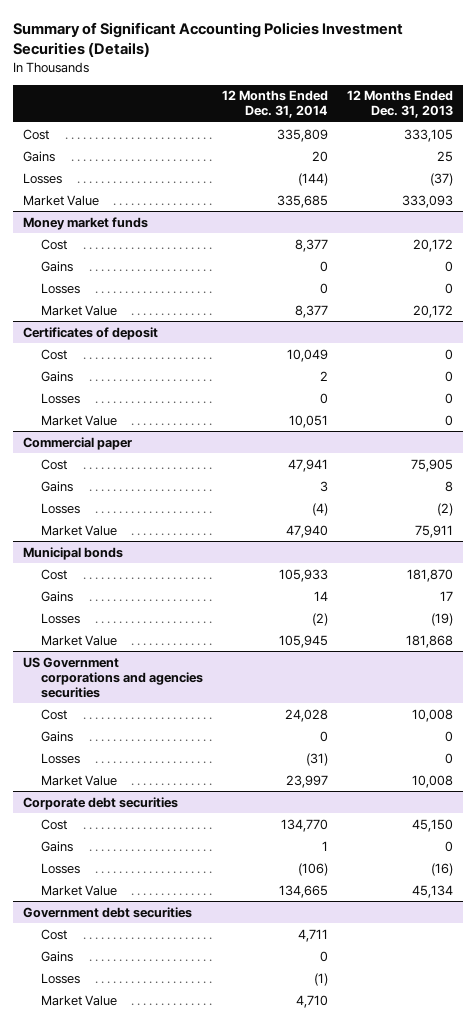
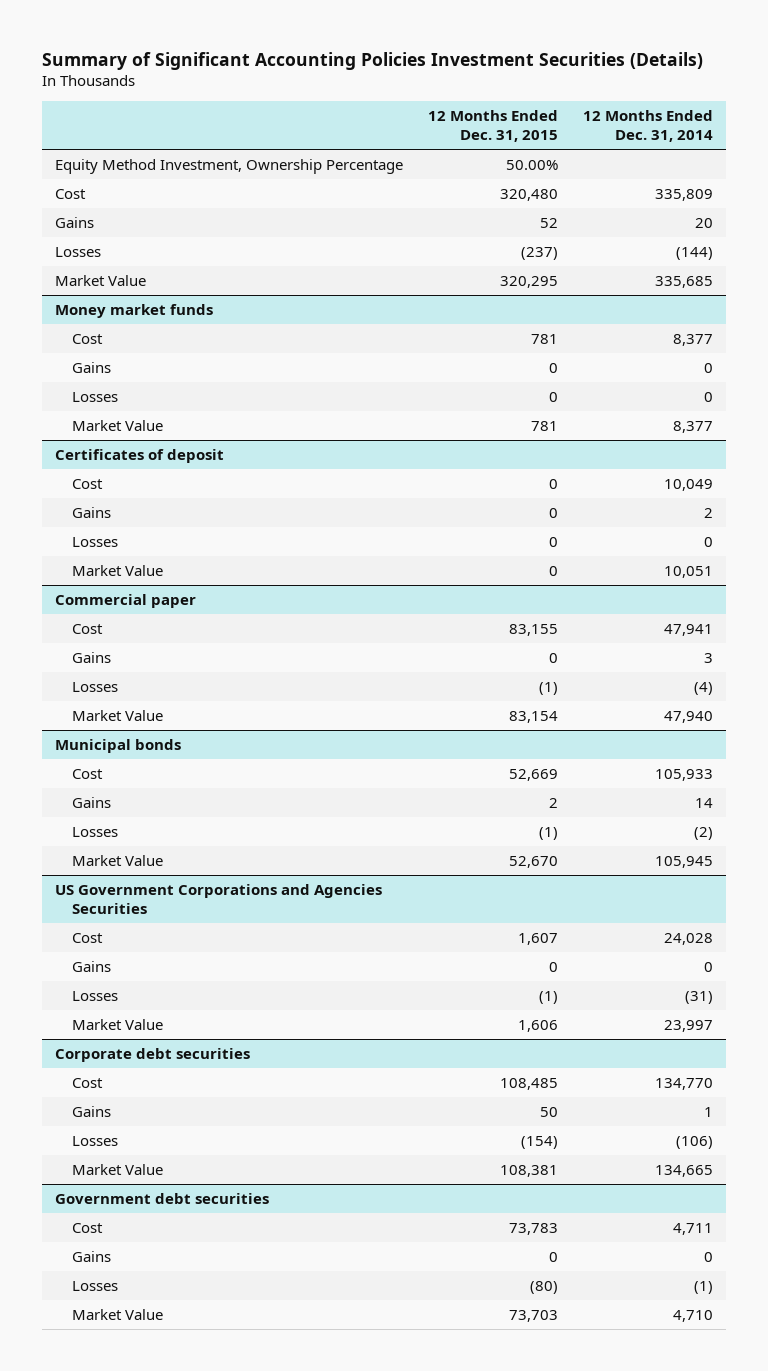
[347,90,454,119] 12 Months Ended Dec. 31, 2013 -> none
none -> [428,110,559,143] 12 Months Ended Dec. 31, 2015
none -> [54,158,403,174] Equity Method Investment, Ownership Percentage
[22,656,203,699] US Government corporations and agencies securities -> [54,883,382,914] US Government Corporations and Agencies Securities

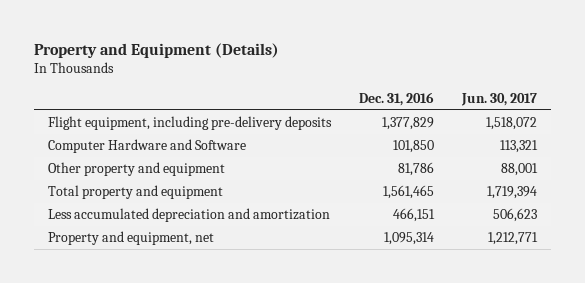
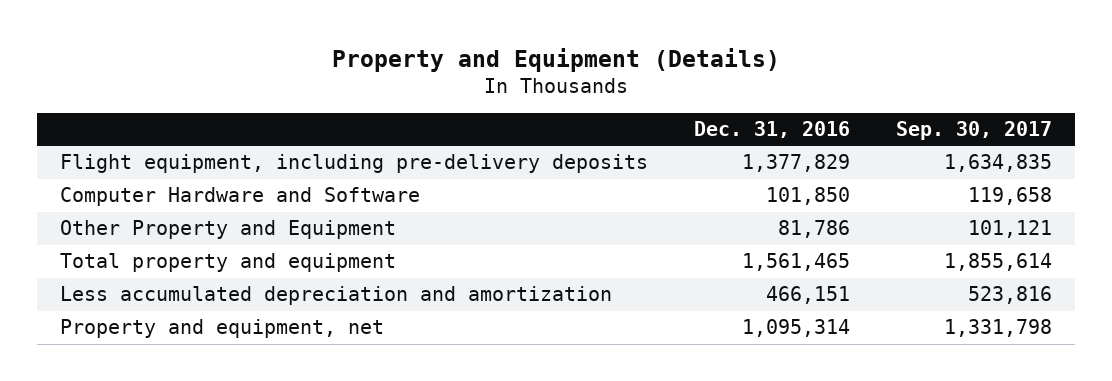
[461,92,538,106] Jun. 30, 2017 -> none
none -> [895,121,1052,141] Sep. 30, 2017
[47,162,225,177] Other property and equipment -> [59,220,396,240] Other Property and Equipment

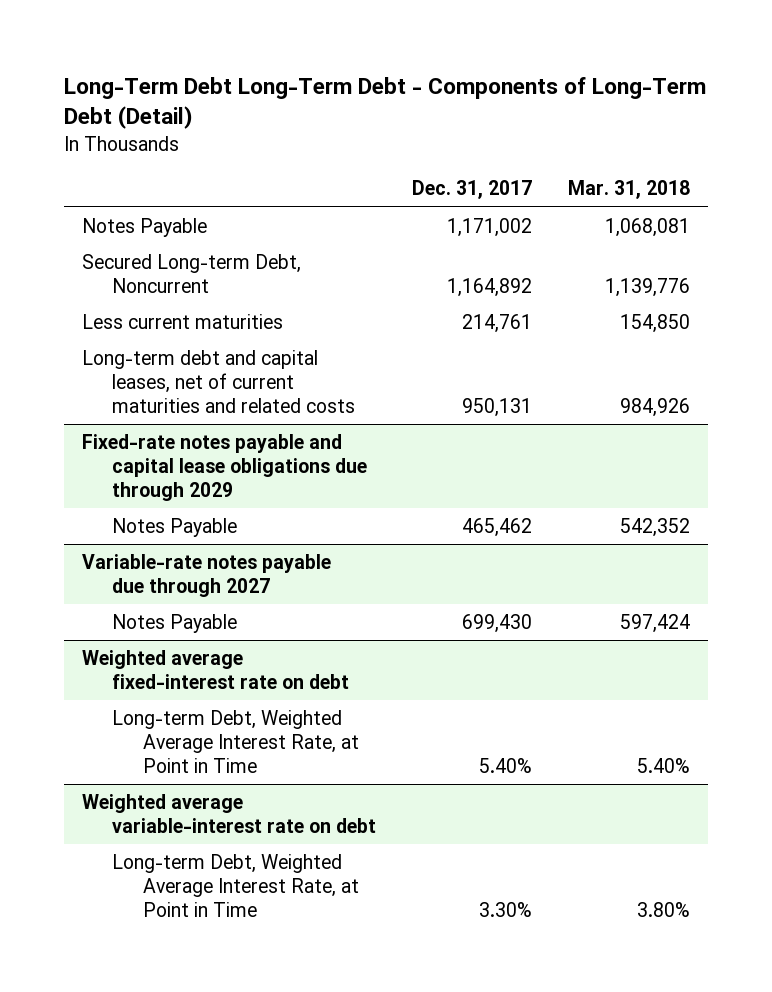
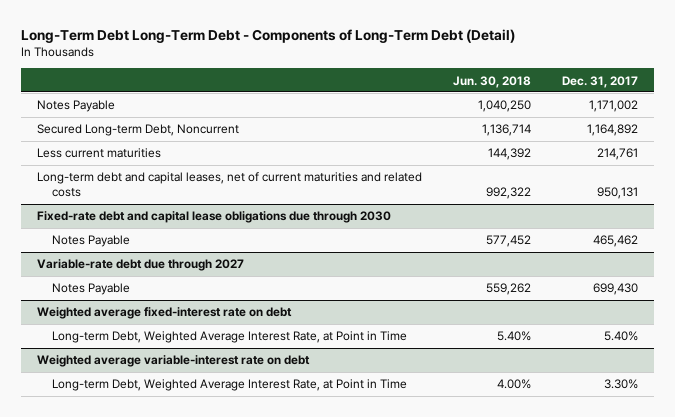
[568,180,691,200] Mar. 31, 2018 -> none
none -> [452,75,531,88] Jun. 30, 2018
[81,434,368,501] Fixed-rate notes payable and capital lease obligations due through 2029 -> [36,211,391,224] Fixed-rate debt and capital lease obligations due through 2030
[81,554,331,597] Variable-rate notes payable due through 2027 -> [36,259,244,272] Variable-rate debt due through 2027

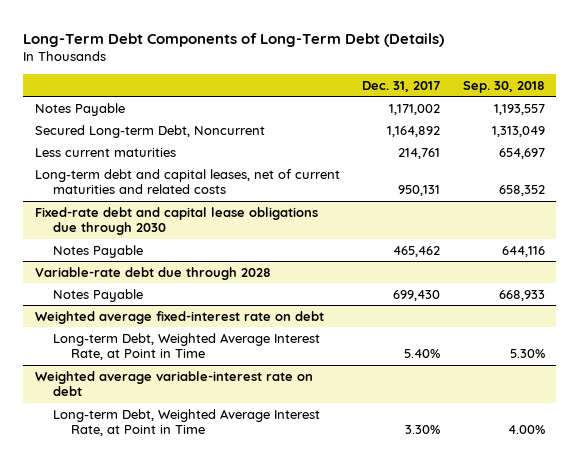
[20,28,515,43] Long-Term Debt Long-Term Debt - Components of Long-Term Debt (Detail) -> [23,32,445,47] Long-Term Debt Components of Long-Term Debt (Details)
[452,75,531,88] Jun. 30, 2018 -> none
none -> [462,80,545,93] Sep. 30, 2018
[36,259,244,272] Variable-rate debt due through 2027 -> [34,266,271,280] Variable-rate debt due through 2028

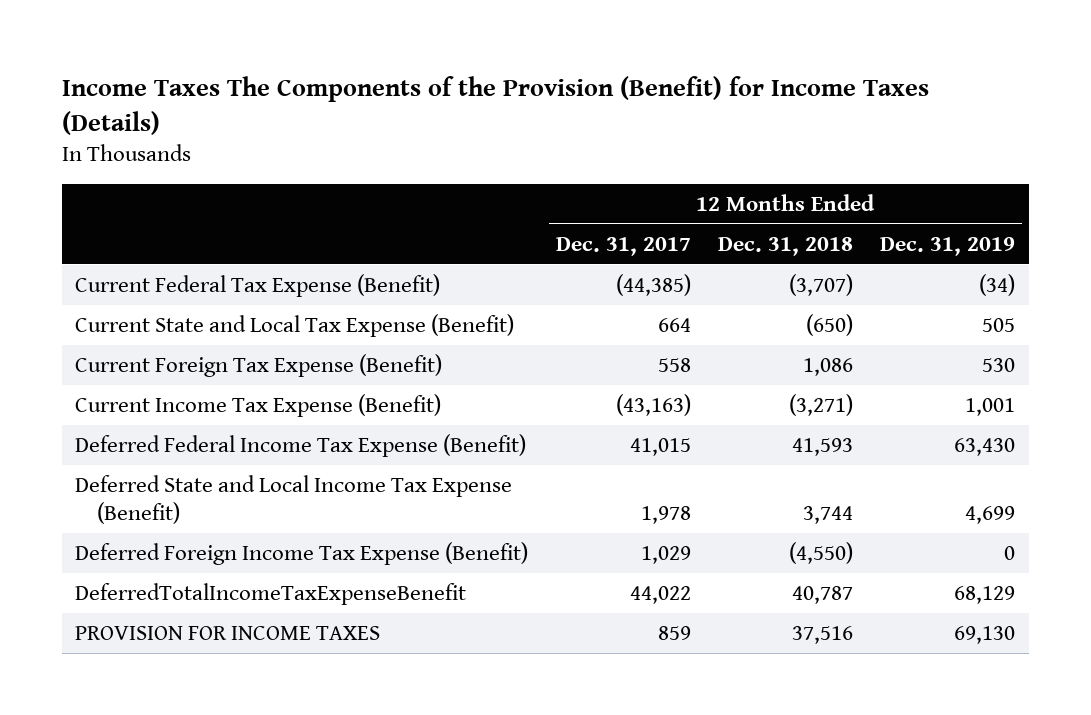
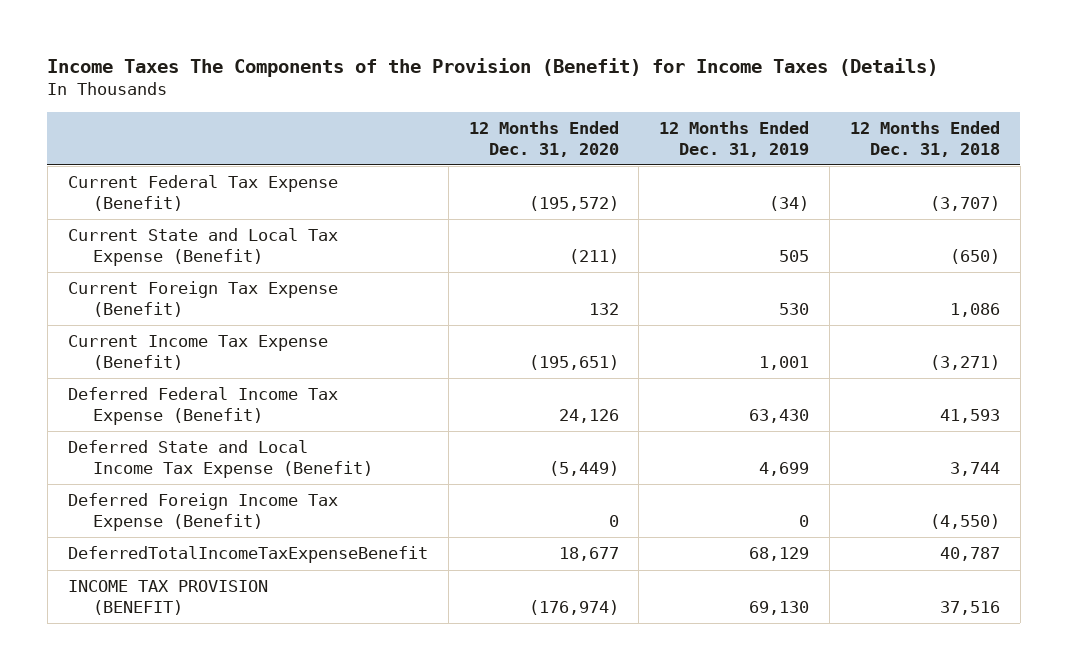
[555,236,691,256] Dec. 31, 2017 -> none
none -> [468,121,619,157] 12 Months Ended Dec. 31, 2020
[75,625,381,640] PROVISION FOR INCOME TAXES -> [67,580,268,615] INCOME TAX PROVISION (BENEFIT)

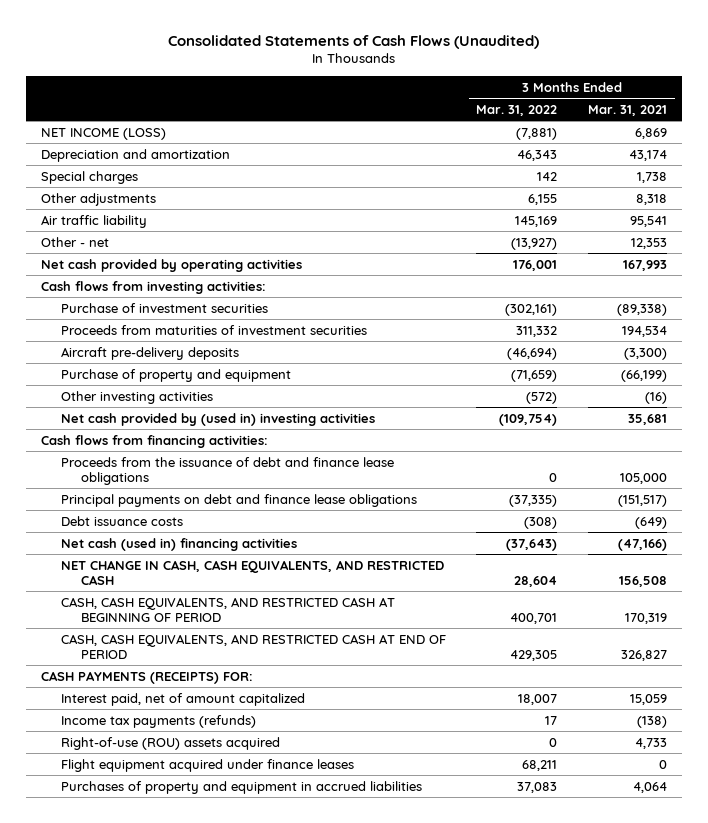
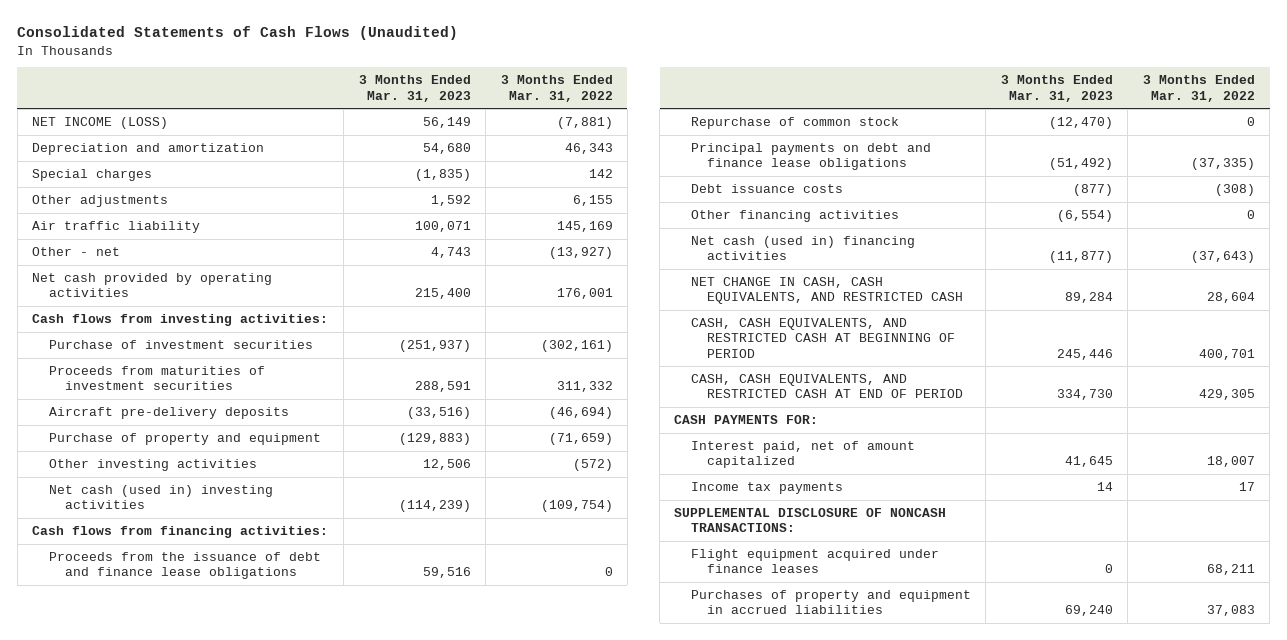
[587,104,667,116] Mar. 31, 2021 -> none
none -> [358,75,471,102] 3 Months Ended Mar. 31, 2023
[60,412,375,426] Net cash provided by (used in) investing activities -> [48,485,273,510] Net cash (used in) investing activities
none -> [690,117,899,130] Repurchase of common stock
none -> [690,210,899,223] Other financing activities
[40,670,253,684] CASH PAYMENTS (RECEIPTS) FOR: -> [674,415,819,425] CASH PAYMENTS FOR:
[60,736,280,750] Right-of-use (ROU) assets acquired -> none
[60,714,256,728] Income tax payments (refunds) -> [690,482,843,495] Income tax payments
none -> [674,508,947,533] SUPPLEMENTAL DISCLOSURE OF NONCASH TRANSACTIONS:

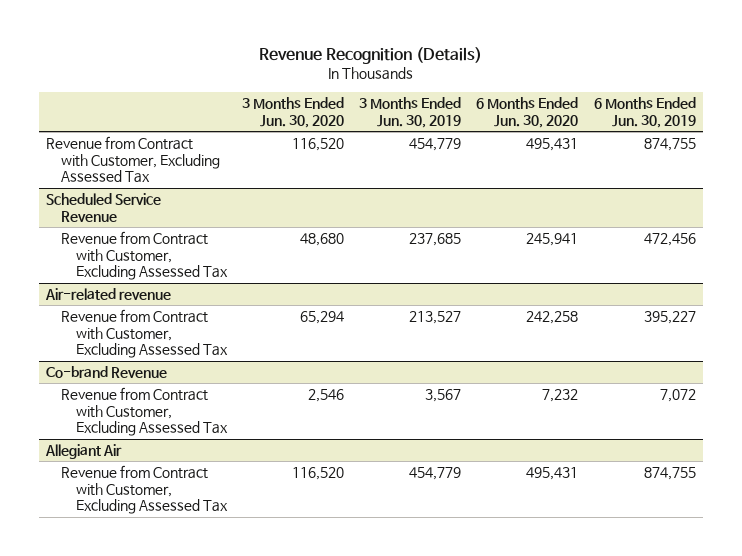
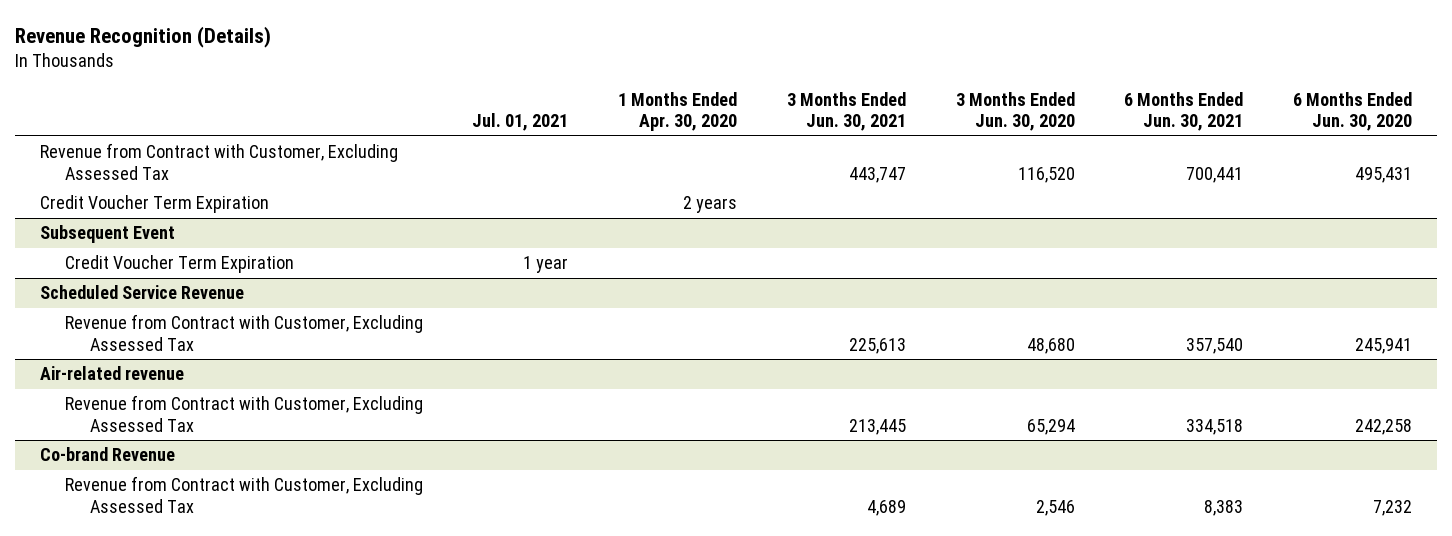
[359,97,462,128] 3 Months Ended Jun. 30, 2019 -> none
[593,97,696,128] 6 Months Ended Jun. 30, 2019 -> none
none -> [472,113,569,132] Jul. 01, 2021
none -> [618,91,738,132] 1 Months Ended Apr. 30, 2020
none -> [786,91,906,132] 3 Months Ended Jun. 30, 2021
none -> [1124,91,1244,132] 6 Months Ended Jun. 30, 2021
none -> [39,195,269,214] Credit Voucher Term Expiration
none -> [39,225,175,244] Subsequent Event
none -> [64,255,294,274] Credit Voucher Term Expiration
[45,444,123,460] Allegiant Air -> none
[61,465,228,515] Revenue from Contract with Customer, Excluding Assessed Tax -> none

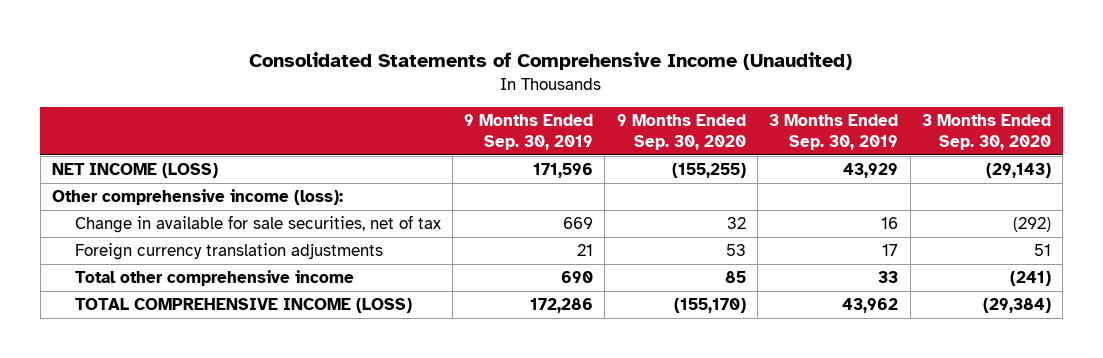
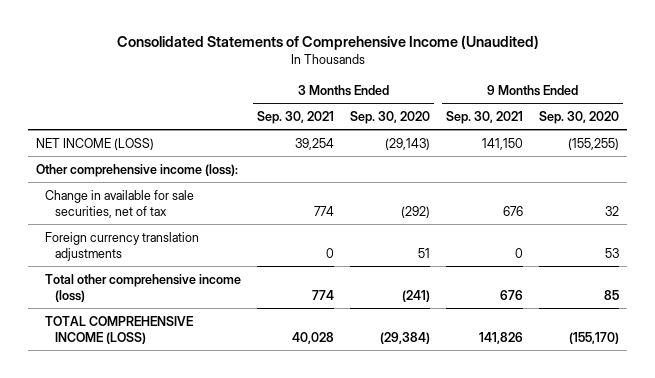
[464,114,594,151] 9 Months Ended Sep. 30, 2019 -> none
[769,114,899,151] 3 Months Ended Sep. 30, 2019 -> none
none -> [257,110,335,124] Sep. 30, 2021
none -> [446,110,524,124] Sep. 30, 2021
[74,270,354,287] Total other comprehensive income -> [45,273,242,302] Total other comprehensive income (loss)

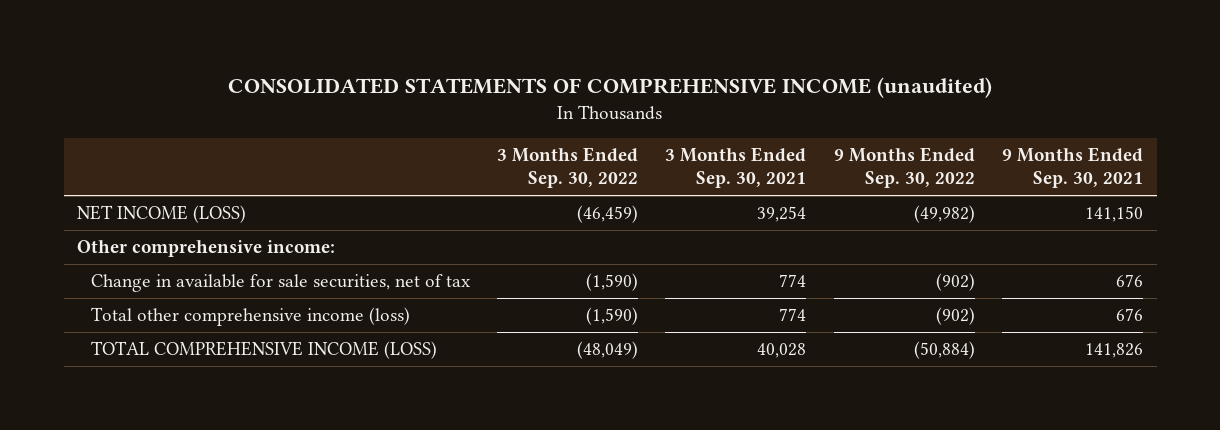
[116,35,539,51] Consolidated Statements of Comprehensive Income (Unaudited) -> [228,77,993,99] CONSOLIDATED STATEMENTS OF COMPREHENSIVE INCOME (unaudited)
[350,110,431,124] Sep. 30, 2020 -> none
[539,110,620,124] Sep. 30, 2020 -> none
none -> [497,147,639,189] 3 Months Ended Sep. 30, 2022
none -> [833,147,975,189] 9 Months Ended Sep. 30, 2022
[35,163,238,177] Other comprehensive income (loss): -> [77,240,336,258] Other comprehensive income:
[45,231,200,261] Foreign currency translation adjustments -> none

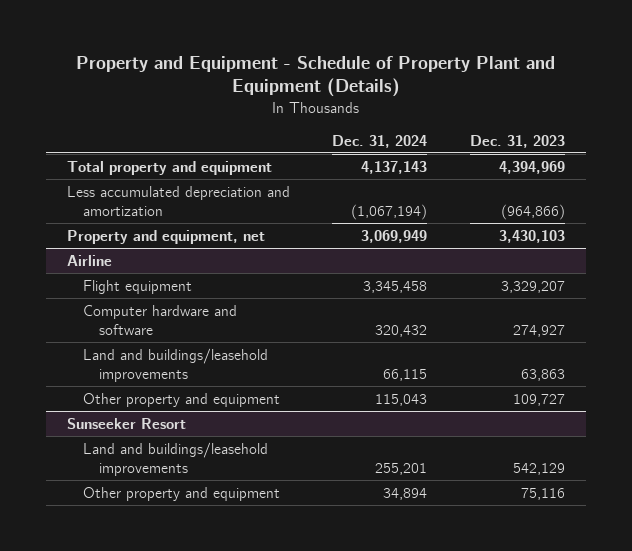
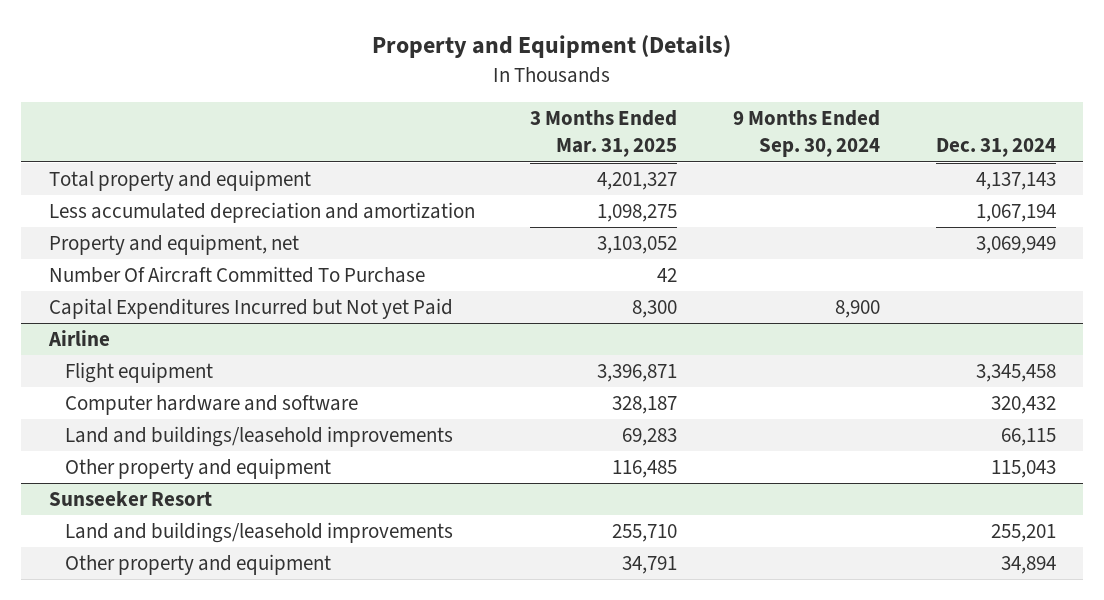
[75,56,555,98] Property and Equipment - Schedule of Property Plant and Equipment (Details) -> [372,35,732,59] Property and Equipment (Details)
[469,134,565,148] Dec. 31, 2023 -> none
none -> [530,110,678,158] 3 Months Ended Mar. 31, 2025
none -> [733,110,881,158] 9 Months Ended Sep. 30, 2024
[351,203,428,220] (1,067,194) -> [975,204,1056,223] 1,067,194
none -> [48,266,425,284] Number Of Aircraft Committed To Purchase
none -> [48,298,453,320] Capital Expenditures Incurred but Not yet Paid

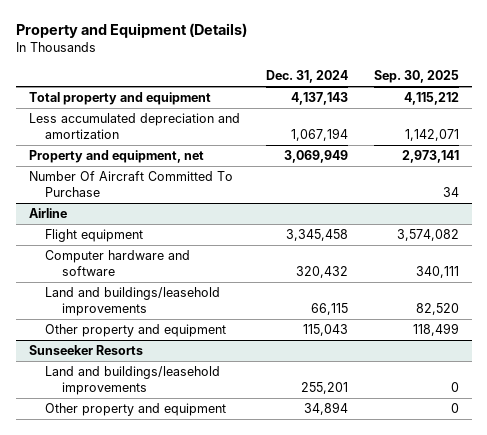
[530,110,678,158] 3 Months Ended Mar. 31, 2025 -> none
[733,110,881,158] 9 Months Ended Sep. 30, 2024 -> none
none -> [373,70,459,84] Sep. 30, 2025
[48,298,453,320] Capital Expenditures Incurred but Not yet Paid -> none
[48,491,212,507] Sunseeker Resort -> [28,345,143,356] Sunseeker Resorts

